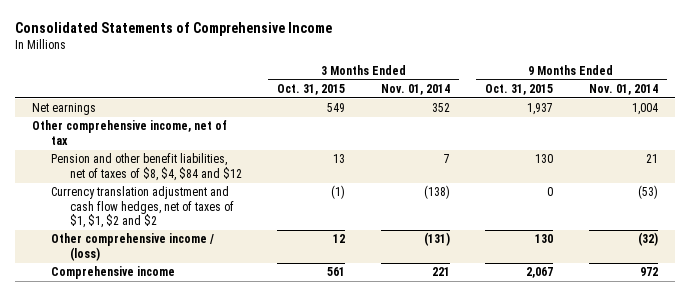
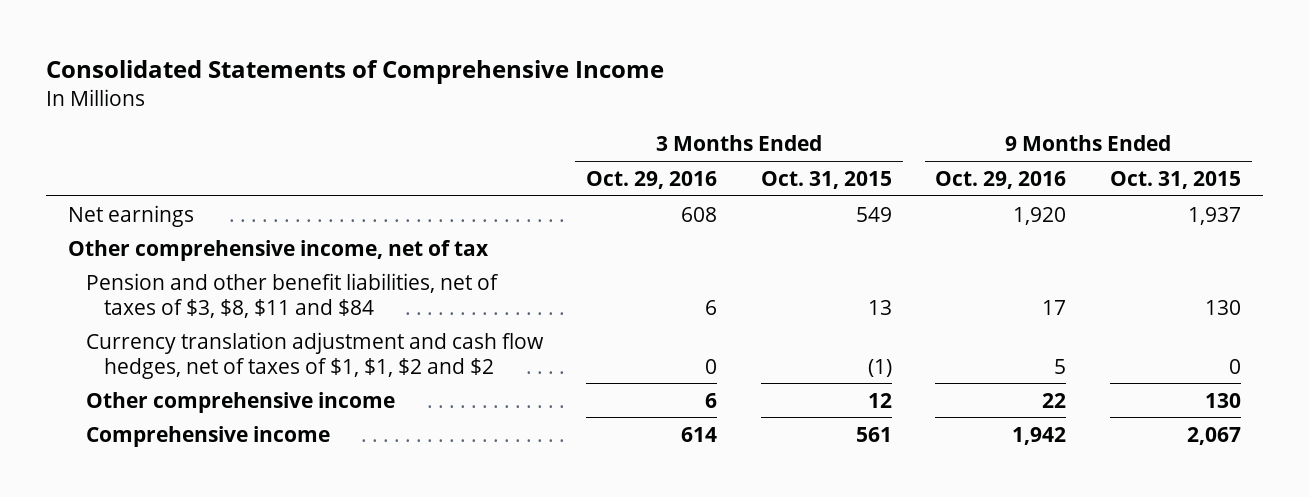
[380,83,450,95] Nov. 01, 2014 -> none
[588,83,658,95] Nov. 01, 2014 -> none
none -> [586,170,718,189] Oct. 29, 2016
none -> [935,170,1067,189] Oct. 29, 2016
[51,153,242,181] Pension and other benefit liabilities, net of taxes of $8, $4, $84 and $12 -> [85,272,499,318] Pension and other benefit liabilities, net of taxes of $3, $8, $11 and $84
[51,233,215,261] Other comprehensive income / (loss) -> [85,391,395,413] Other comprehensive income

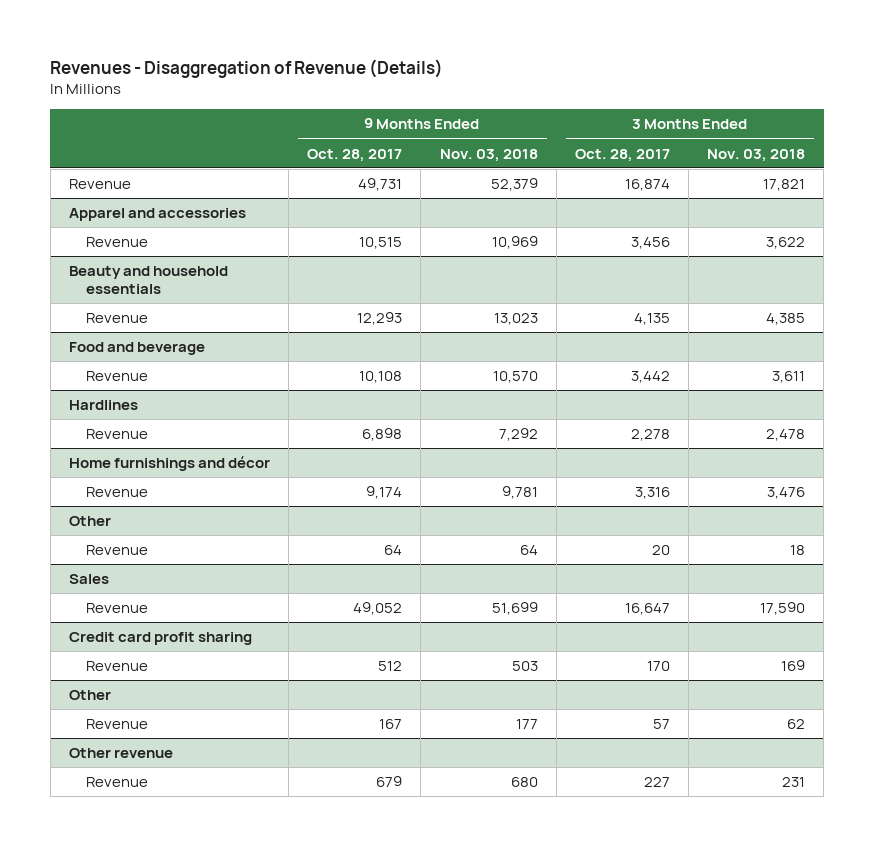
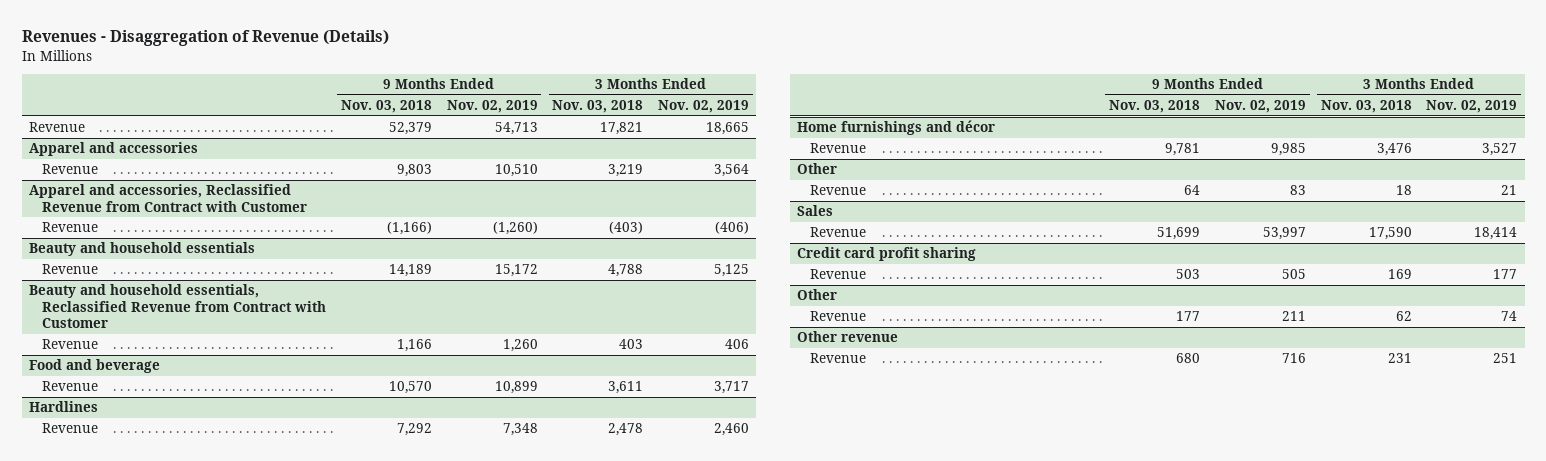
[307,148,403,162] Oct. 28, 2017 -> none
[574,148,670,162] Oct. 28, 2017 -> none
none -> [446,100,538,114] Nov. 02, 2019
none -> [658,100,750,114] Nov. 02, 2019
[491,236,538,250] 10,969 -> [396,164,432,178] 9,803
[766,237,806,250] 3,622 -> [608,164,644,178] 3,219
none -> [28,184,308,212] Apparel and accessories, Reclassified Revenue from Contract with Customer
none -> [42,222,99,233] Revenue
[493,313,538,326] 13,023 -> [388,264,432,278] 14,189
[766,313,806,326] 4,385 -> [608,264,644,278] 4,788
none -> [28,284,327,329] Beauty and household essentials, Reclassified Revenue from Contract with Customer
none -> [42,339,99,350] Revenue

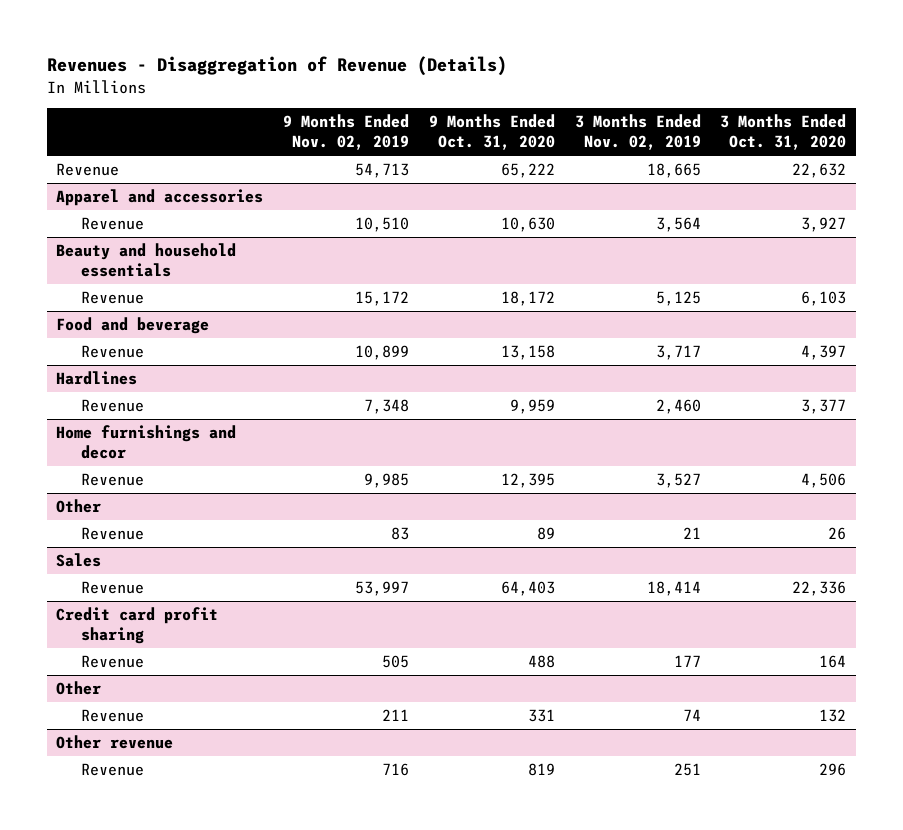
[340,100,432,114] Nov. 03, 2018 -> none
[552,100,644,114] Nov. 03, 2018 -> none
none -> [428,114,555,151] 9 Months Ended Oct. 31, 2020
none -> [720,114,847,151] 3 Months Ended Oct. 31, 2020
[28,184,308,212] Apparel and accessories, Reclassified Revenue from Contract with Customer -> none
[42,222,99,233] Revenue -> none
[28,284,327,329] Beauty and household essentials, Reclassified Revenue from Contract with Customer -> none
[42,339,99,350] Revenue -> none
[797,120,996,136] Home furnishings and décor -> [56,424,237,459] Home furnishings and decor

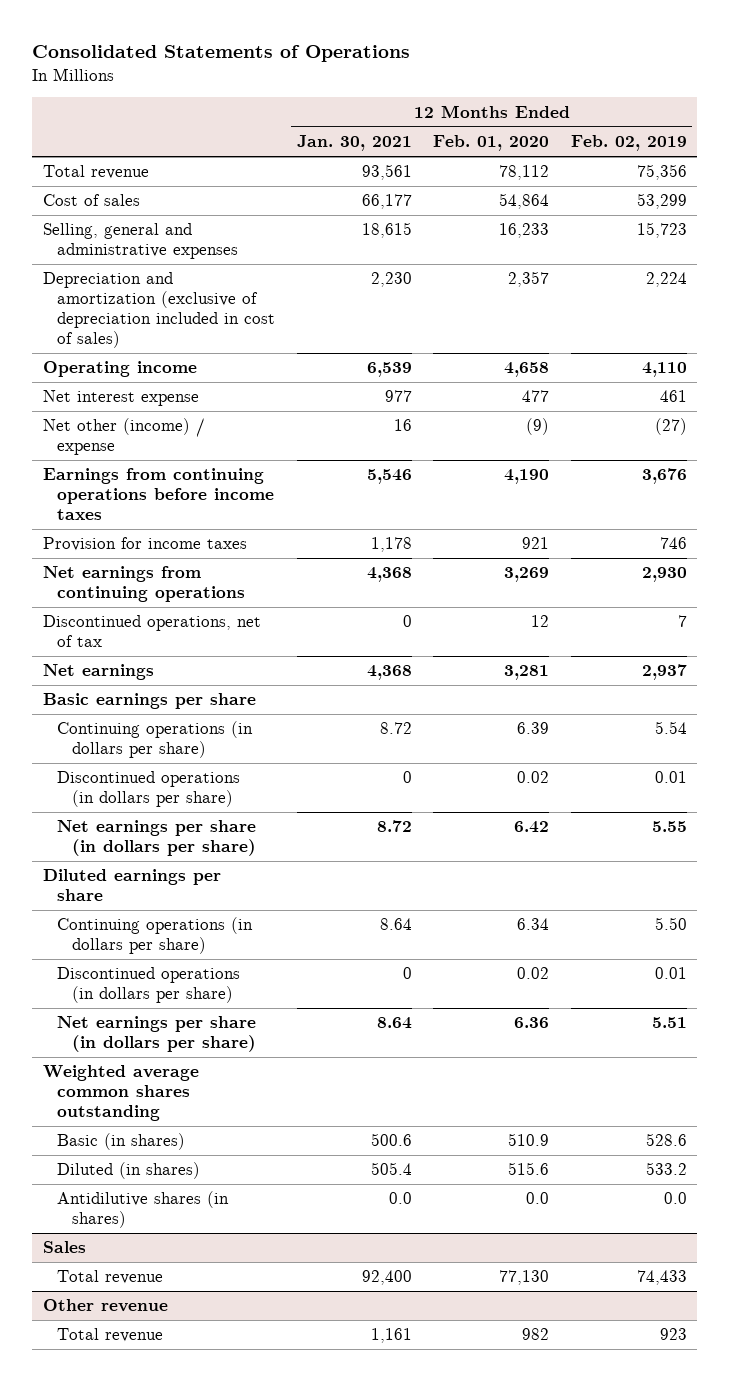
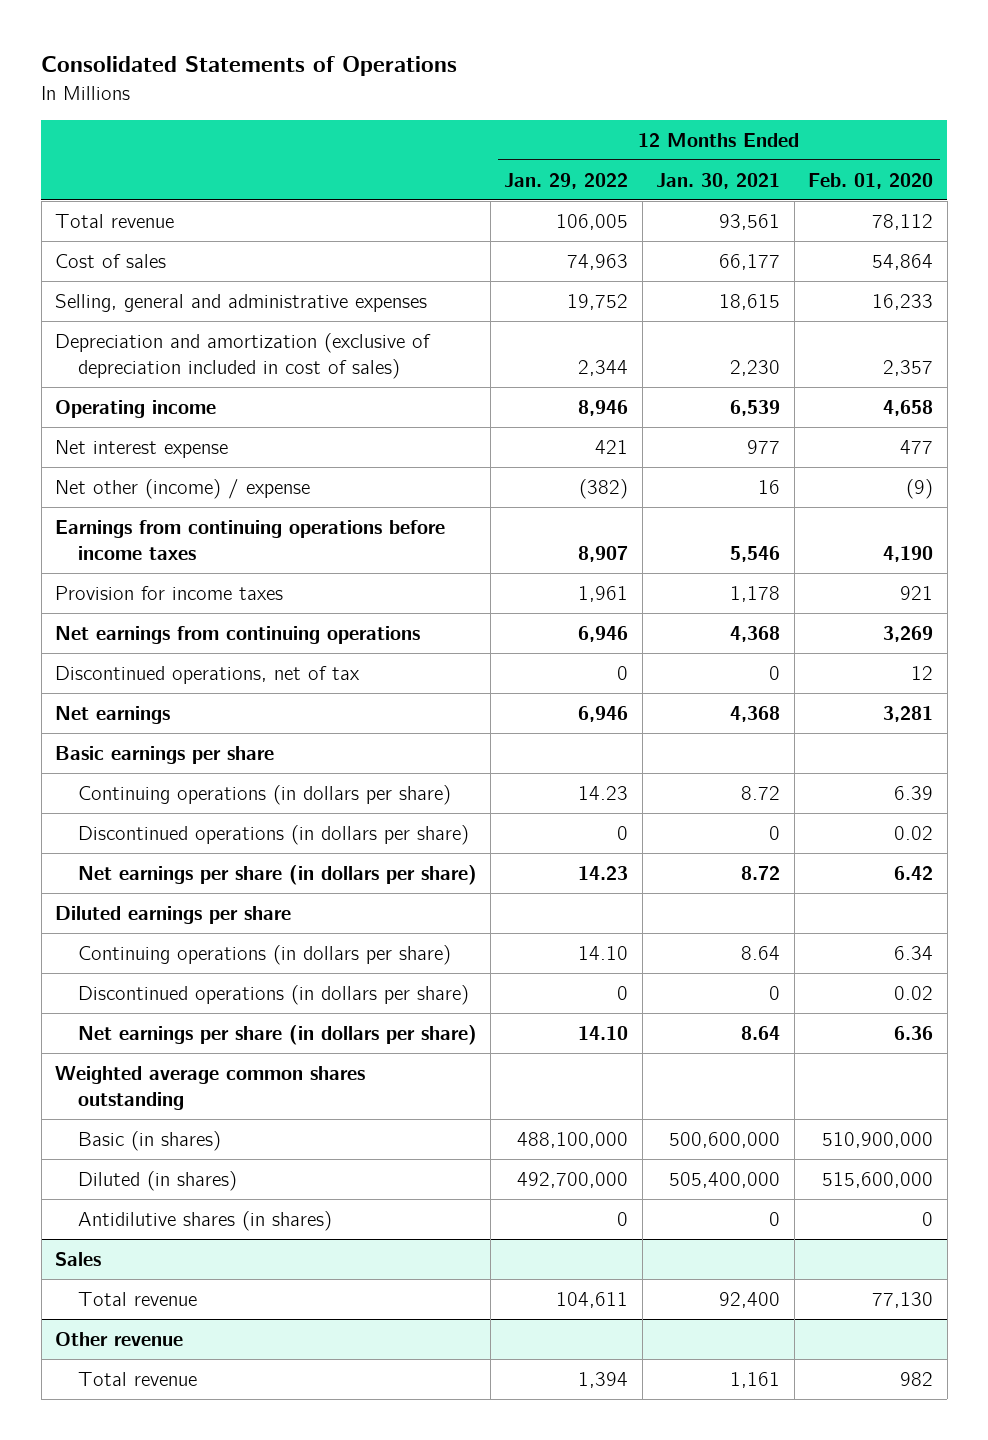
[570,135,687,152] Feb. 02, 2019 -> none
none -> [504,172,629,189] Jan. 29, 2022
[370,1133,412,1147] 500.6 -> [669,1131,781,1148] 500,600,000
[508,1133,550,1147] 510.9 -> [822,1131,934,1148] 510,900,000
[370,1162,412,1176] 505.4 -> [669,1171,781,1188] 505,400,000
[508,1162,550,1176] 515.6 -> [822,1171,934,1188] 515,600,000
[388,1192,412,1205] 0.0 -> [769,1211,781,1226] 0
[526,1192,550,1205] 0.0 -> [922,1211,934,1226] 0

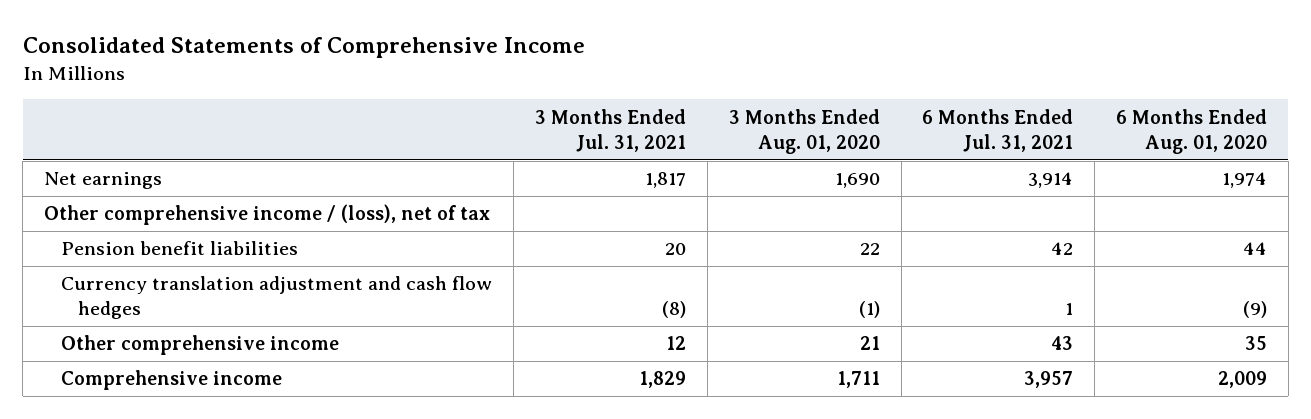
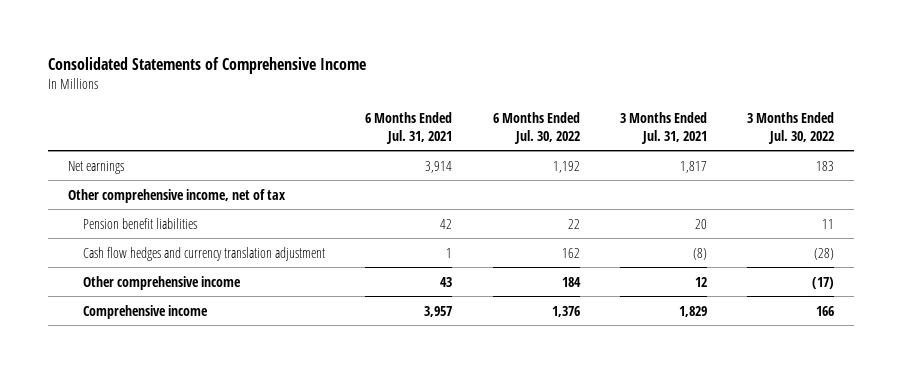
[728,108,880,154] 3 Months Ended Aug. 01, 2020 -> none
[1116,108,1268,154] 6 Months Ended Aug. 01, 2020 -> none
none -> [492,111,580,144] 6 Months Ended Jul. 30, 2022
none -> [747,111,835,144] 3 Months Ended Jul. 30, 2022
[44,204,491,226] Other comprehensive income / (loss), net of tax -> [68,188,286,203] Other comprehensive income, net of tax
[61,276,493,320] Currency translation adjustment and cash flow hedges -> [82,246,325,261] Cash flow hedges and currency translation adjustment

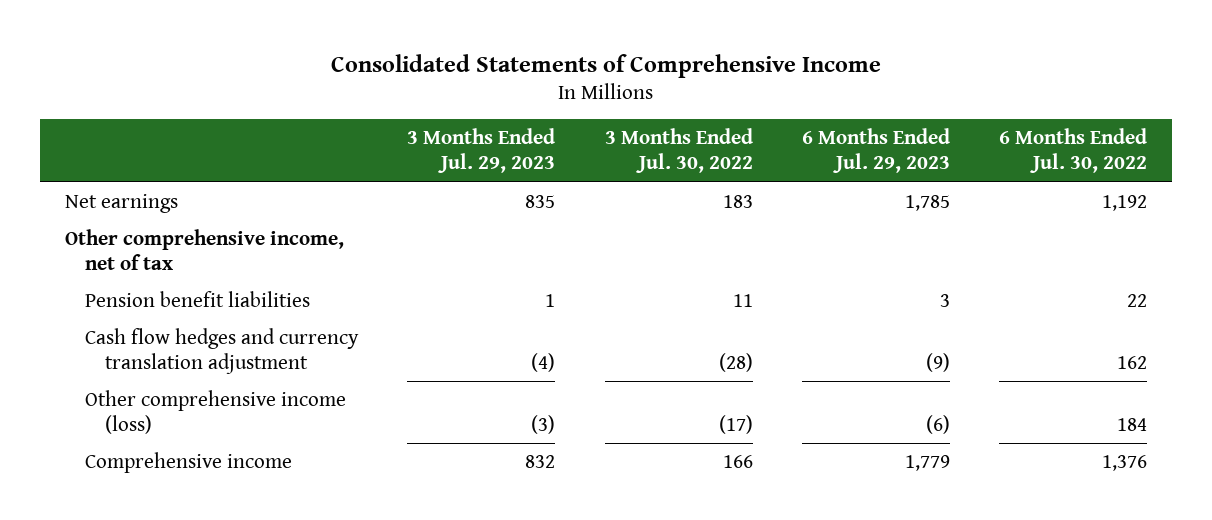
[365,111,453,144] 6 Months Ended Jul. 31, 2021 -> none
[619,111,707,144] 3 Months Ended Jul. 31, 2021 -> none
none -> [407,128,556,174] 3 Months Ended Jul. 29, 2023
none -> [802,128,951,174] 6 Months Ended Jul. 29, 2023
[82,275,241,290] Other comprehensive income -> [85,389,347,434] Other comprehensive income (loss)

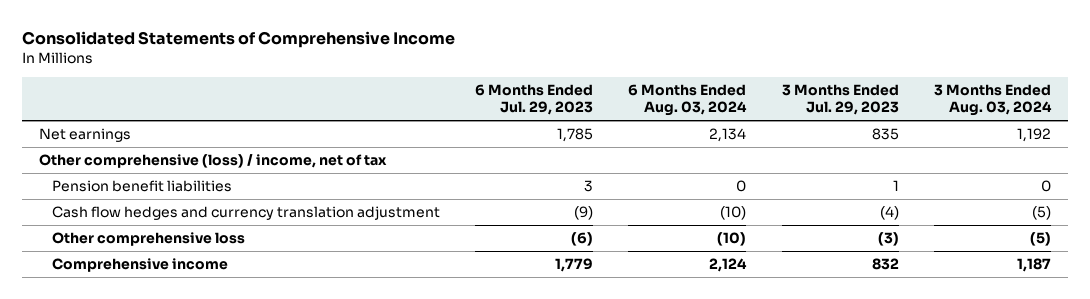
[604,128,753,174] 3 Months Ended Jul. 30, 2022 -> none
[999,128,1148,174] 6 Months Ended Jul. 30, 2022 -> none
none -> [628,83,748,117] 6 Months Ended Aug. 03, 2024
none -> [933,83,1052,117] 3 Months Ended Aug. 03, 2024
[64,228,344,270] Other comprehensive income, net of tax -> [39,154,388,169] Other comprehensive (loss) / income, net of tax
[85,389,347,434] Other comprehensive income (loss) -> [52,232,246,247] Other comprehensive loss

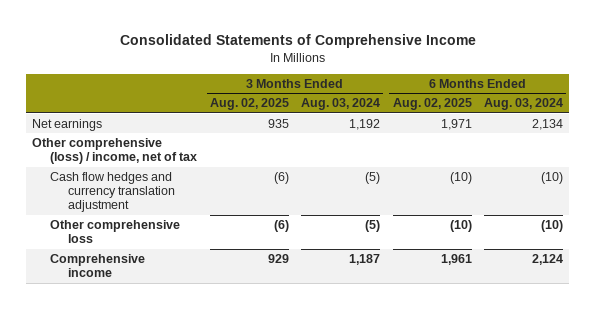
[475,83,594,116] 6 Months Ended Jul. 29, 2023 -> none
[781,83,899,116] 3 Months Ended Jul. 29, 2023 -> none
none -> [209,98,289,111] Aug. 02, 2025
none -> [392,98,472,111] Aug. 02, 2025
[52,180,233,193] Pension benefit liabilities -> none

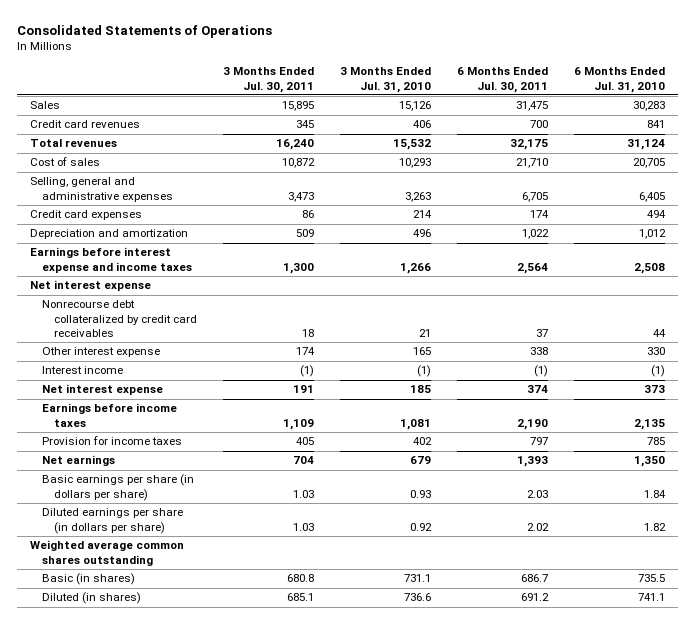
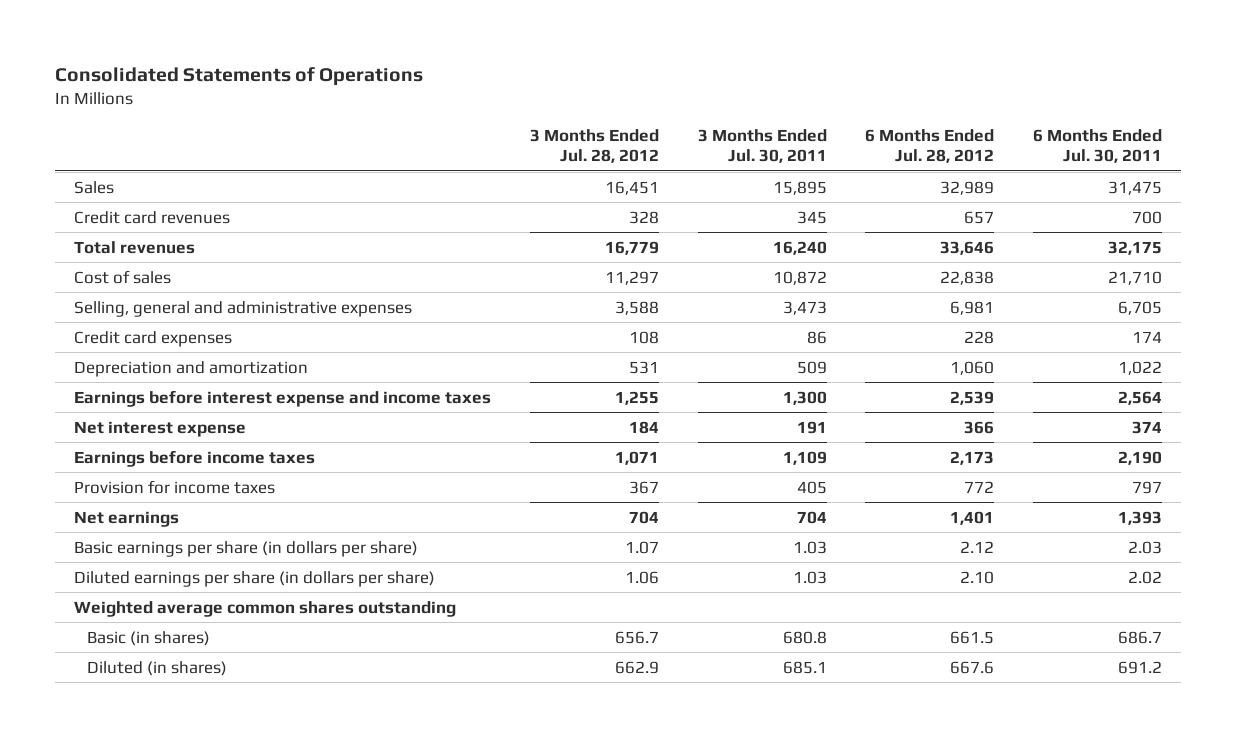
[339,67,431,93] 3 Months Ended Jul. 31, 2010 -> none
[573,67,665,93] 6 Months Ended Jul. 31, 2010 -> none
none -> [529,129,659,164] 3 Months Ended Jul. 28, 2012
none -> [865,129,995,164] 6 Months Ended Jul. 28, 2012
[29,280,151,292] Net interest expense -> none
[42,300,198,338] Nonrecourse debt collateralized by credit card receivables -> none
[42,347,161,358] Other interest expense -> none
[42,366,124,375] Interest income -> none

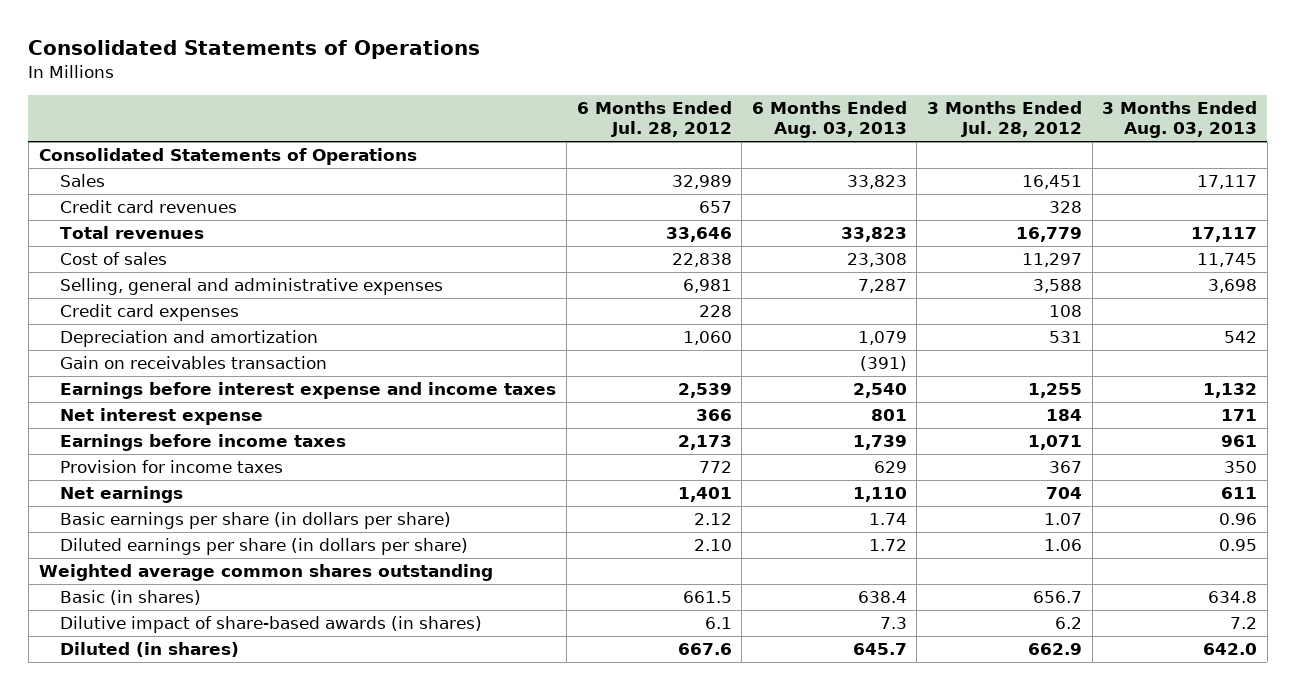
[697,129,827,164] 3 Months Ended Jul. 30, 2011 -> none
[1033,129,1163,164] 6 Months Ended Jul. 30, 2011 -> none
none -> [751,101,907,139] 6 Months Ended Aug. 03, 2013
none -> [1102,101,1258,139] 3 Months Ended Aug. 03, 2013
none -> [38,148,417,166] Consolidated Statements of Operations
none -> [60,356,328,370] Gain on receivables transaction
none -> [60,616,483,634] Dilutive impact of share-based awards (in shares)

